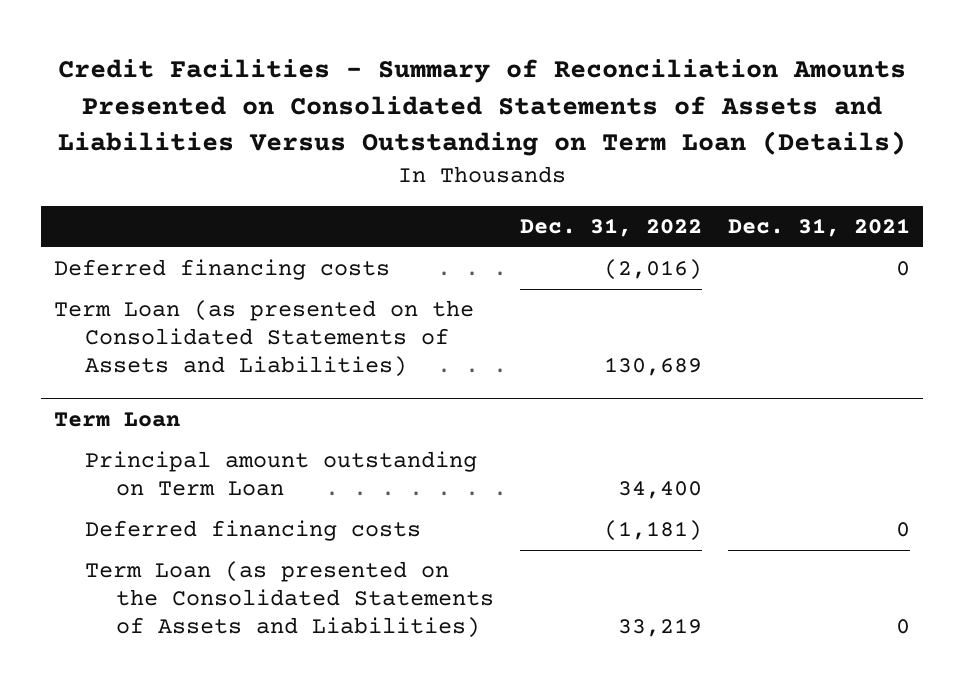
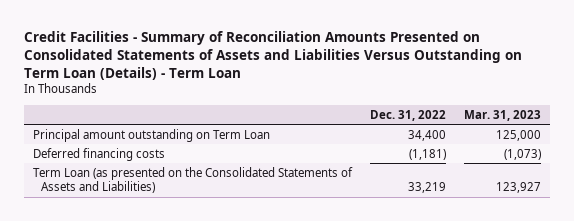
[57,59,906,157] Credit Facilities - Summary of Reconciliation Amounts Presented on Consolidated Statements of Assets and Liabilities Versus Outstanding on Term Loan (Details) -> [23,30,522,80] Credit Facilities - Summary of Reconciliation Amounts Presented on Consolidated Statements of Assets and Liabilities Versus Outstanding on Term Loan (Details) - Term Loan
[727,218,910,238] Dec. 31, 2021 -> none
none -> [463,109,541,121] Mar. 31, 2023
[53,259,390,281] Deferred financing costs -> none
[53,300,474,377] Term Loan (as presented on the Consolidated Statements of Assets and Liabilities) -> none
[53,412,180,428] Term Loan -> none

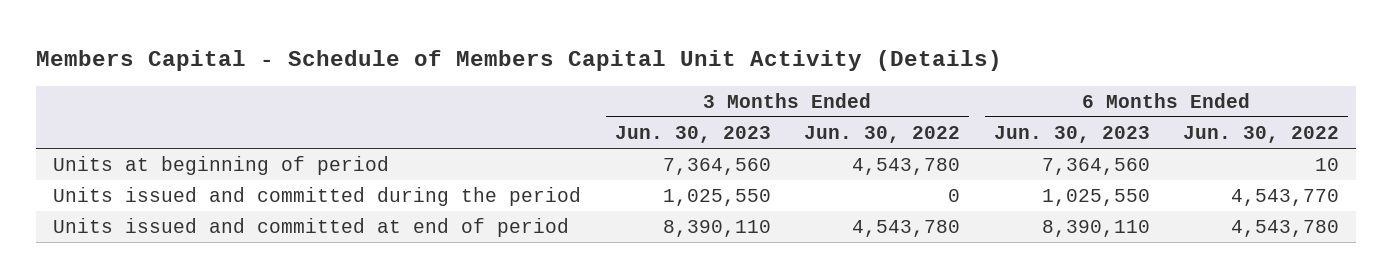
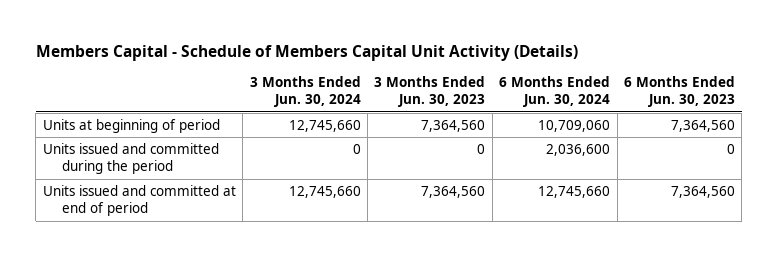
[804,125,961,143] Jun. 30, 2022 -> none
[1183,125,1340,143] Jun. 30, 2022 -> none
none -> [249,76,361,108] 3 Months Ended Jun. 30, 2024
none -> [499,76,611,108] 6 Months Ended Jun. 30, 2024
[662,188,771,206] 1,025,550 -> [477,143,486,154] 0
[1041,188,1150,206] 1,025,550 -> [727,143,736,154] 0
[662,219,771,237] 8,390,110 -> [421,185,486,198] 7,364,560
[1041,219,1150,237] 8,390,110 -> [671,185,736,198] 7,364,560

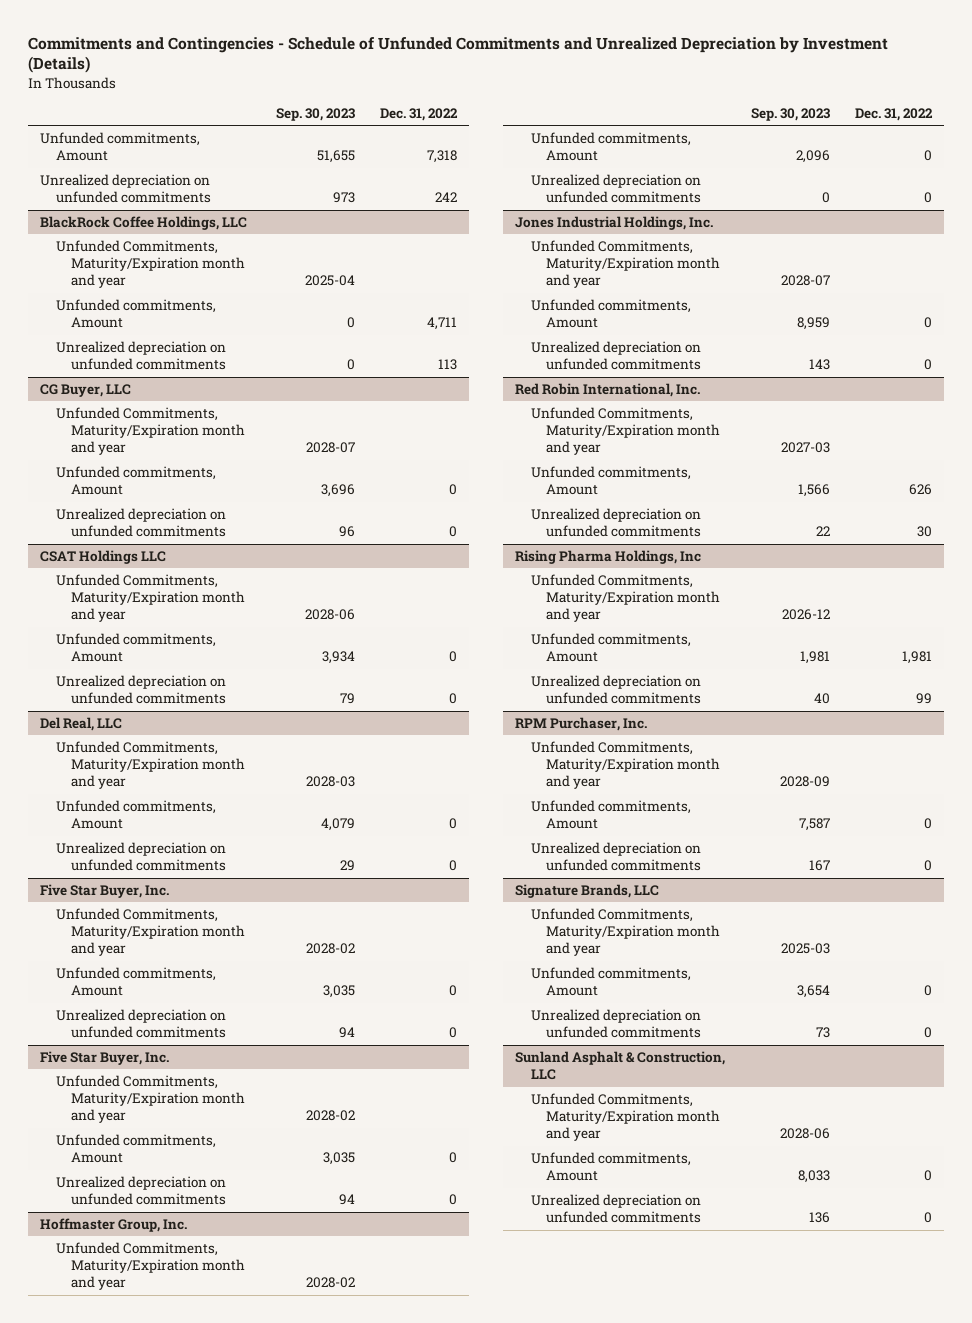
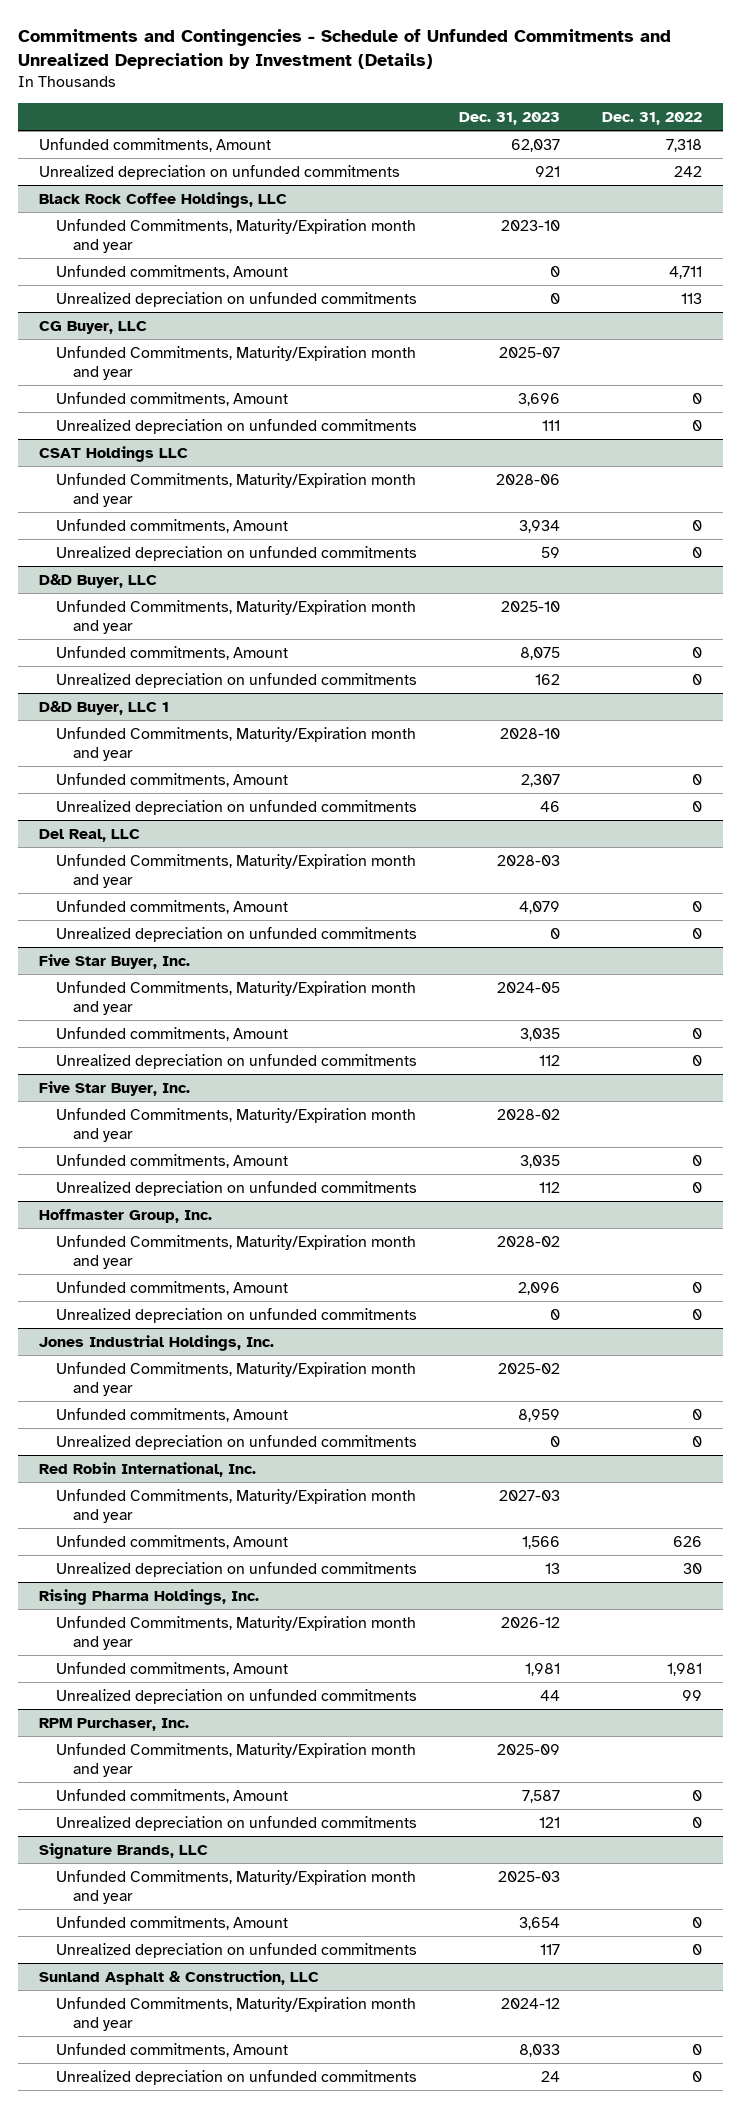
[275,107,355,121] Sep. 30, 2023 -> none
none -> [459,111,561,125] Dec. 31, 2023
[40,216,248,231] BlackRock Coffee Holdings, LLC -> [38,192,287,209] Black Rock Coffee Holdings, LLC
none -> [38,574,157,589] D&D Buyer, LLC
none -> [56,600,417,634] Unfunded Commitments, Maturity/Expiration month and year
none -> [56,646,289,661] Unfunded commitments, Amount
none -> [56,673,418,689] Unrealized depreciation on unfunded commitments
none -> [38,701,169,716] D&D Buyer, LLC 1
none -> [56,727,417,761] Unfunded Commitments, Maturity/Expiration month and year
none -> [56,773,289,788] Unfunded commitments, Amount
none -> [56,800,418,816] Unrealized depreciation on unfunded commitments
[515,550,702,565] Rising Pharma Holdings, Inc -> [38,1589,259,1606] Rising Pharma Holdings, Inc.

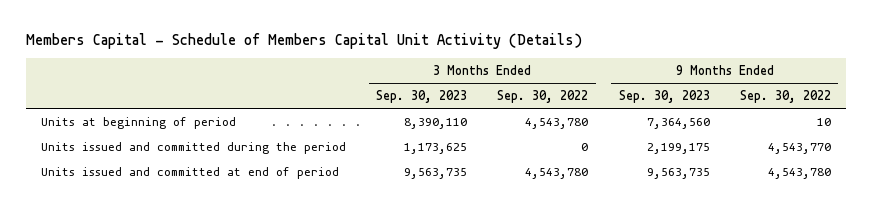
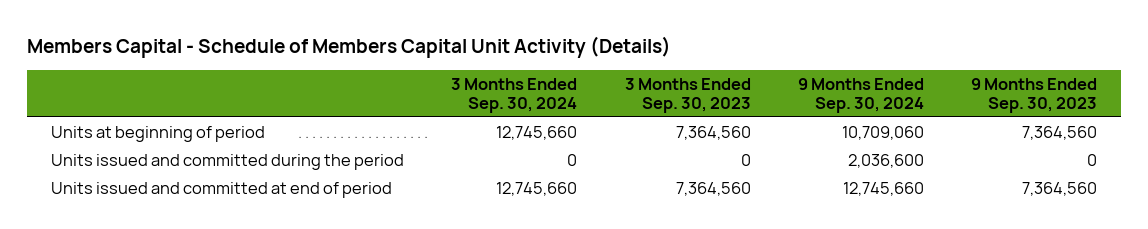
[497,89,589,103] Sep. 30, 2022 -> none
[739,89,831,103] Sep. 30, 2022 -> none
none -> [451,77,578,114] 3 Months Ended Sep. 30, 2024
none -> [797,77,924,114] 9 Months Ended Sep. 30, 2024
[404,117,468,129] 8,390,110 -> [675,125,751,140] 7,364,560
[404,142,468,154] 1,173,625 -> [740,153,751,166] 0
[646,142,710,154] 2,199,175 -> [1087,153,1098,166] 0
[404,167,468,179] 9,563,735 -> [675,181,751,196] 7,364,560
[646,167,710,179] 9,563,735 -> [1022,181,1098,196] 7,364,560

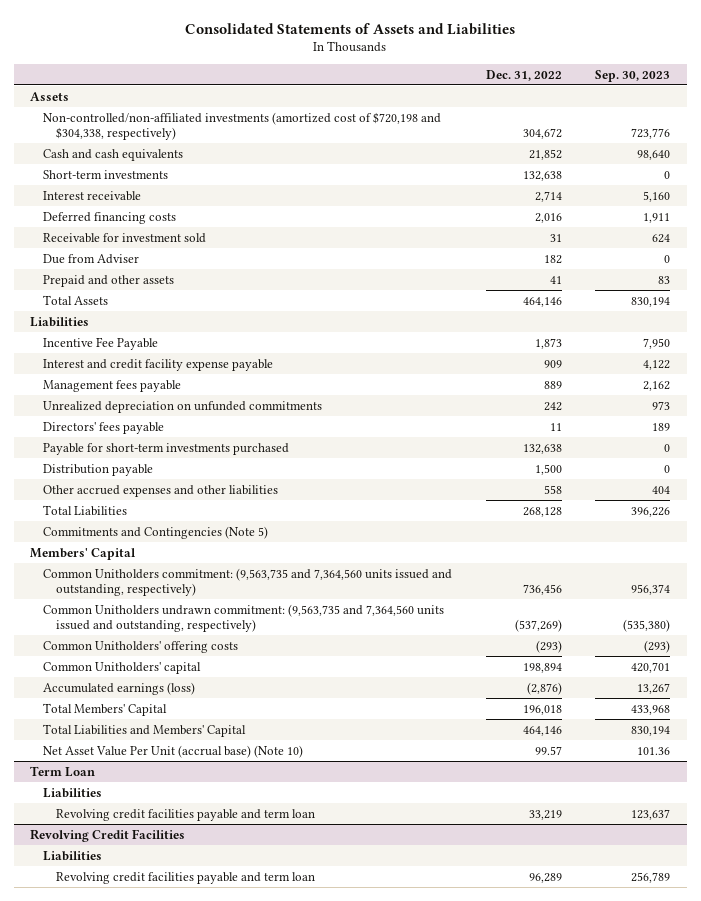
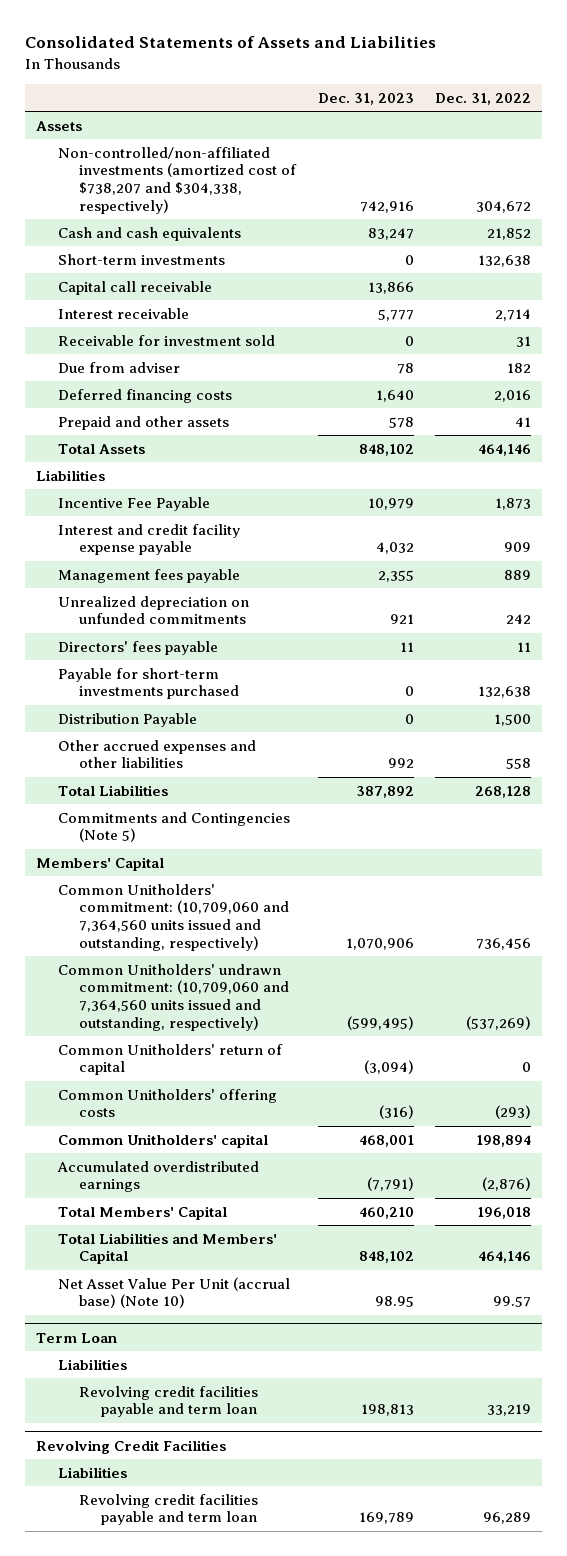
[595,69,671,82] Sep. 30, 2023 -> none
none -> [317,92,414,105] Dec. 31, 2023
[43,111,442,140] Non-controlled/non-affiliated investments (amortized cost of $720,198 and $304,338, respectively) -> [57,146,298,214] Non-controlled/non-affiliated investments (amortized cost of $738,207 and $304,338, respectively)
none -> [57,280,212,295] Capital call receivable
[43,253,140,264] Due from Adviser -> [57,361,180,373] Due from adviser
[43,211,177,224] Deferred financing costs -> [57,388,232,403] Deferred financing costs
[43,463,154,476] Distribution payable -> [57,712,197,727] Distribution Payable
[43,567,453,596] Common Unitholders commitment: (9,563,735 and 7,364,560 units issued and outstanding, respectively) -> [57,883,290,951] Common Unitholders' commitment: (10,709,060 and 7,364,560 units issued and outstanding, respectively)
[43,603,445,632] Common Unitholders undrawn commitment: (9,563,735 and 7,364,560 units issued and outstanding, respectively) -> [57,963,290,1031] Common Unitholders' undrawn commitment: (10,709,060 and 7,364,560 units issued and outstanding, respectively)
none -> [57,1043,283,1076] Common Unitholders' return of capital
[43,681,196,695] Accumulated earnings (loss) -> [56,1160,259,1193] Accumulated overdistributed earnings

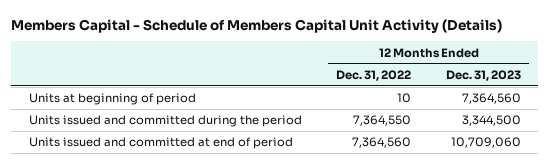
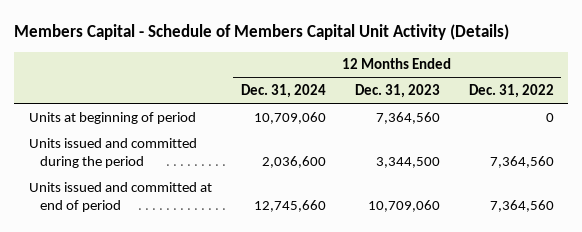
none -> [240,83,326,98] Dec. 31, 2024
[397,93,412,104] 10 -> [545,112,554,122] 0
[353,115,412,127] 7,364,550 -> [489,155,554,168] 7,364,560

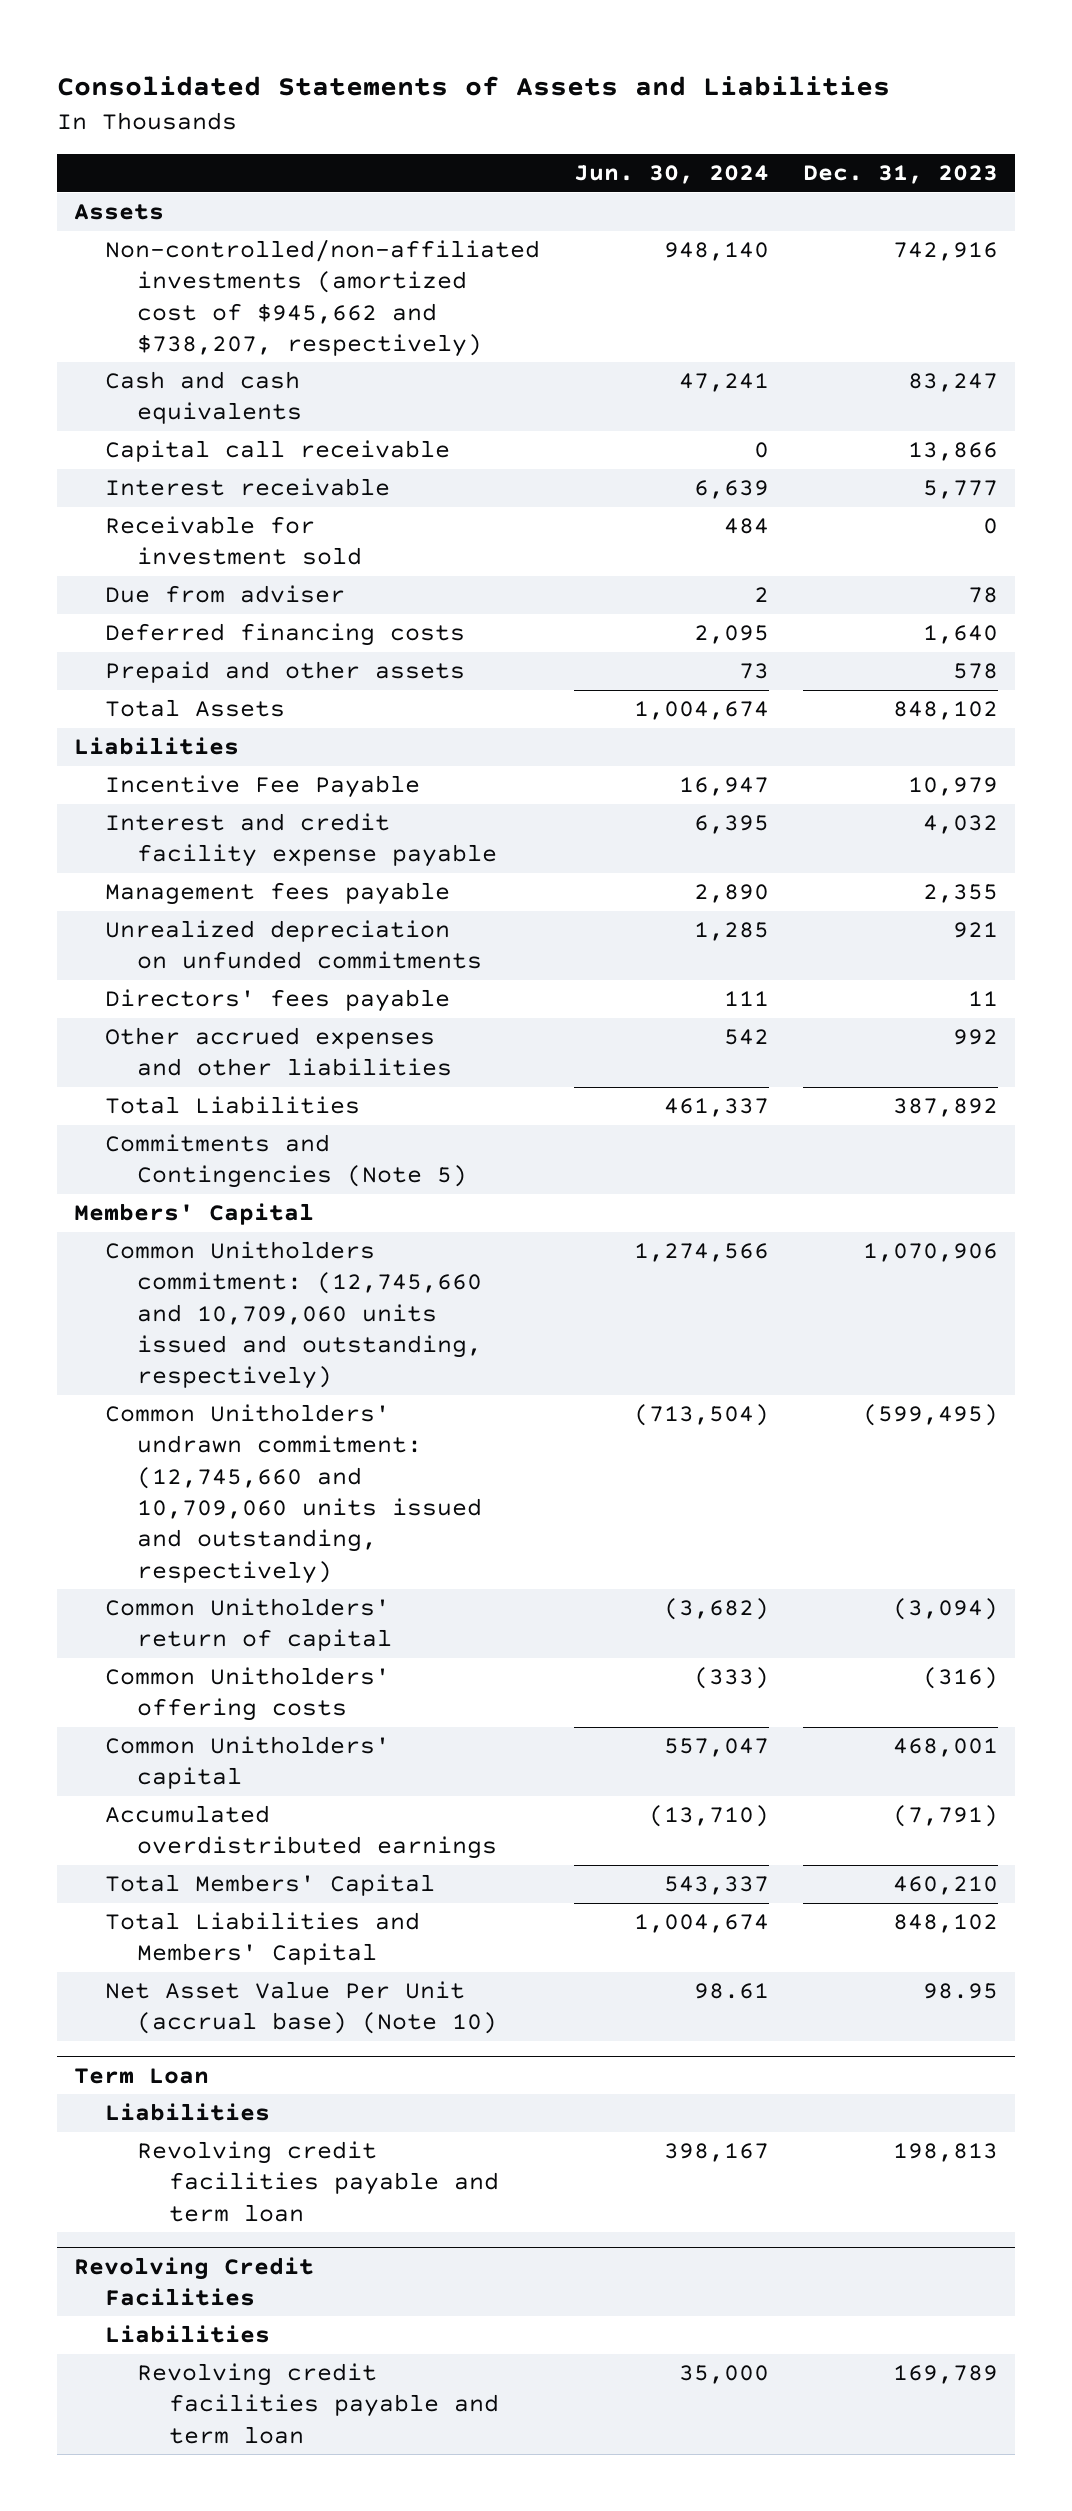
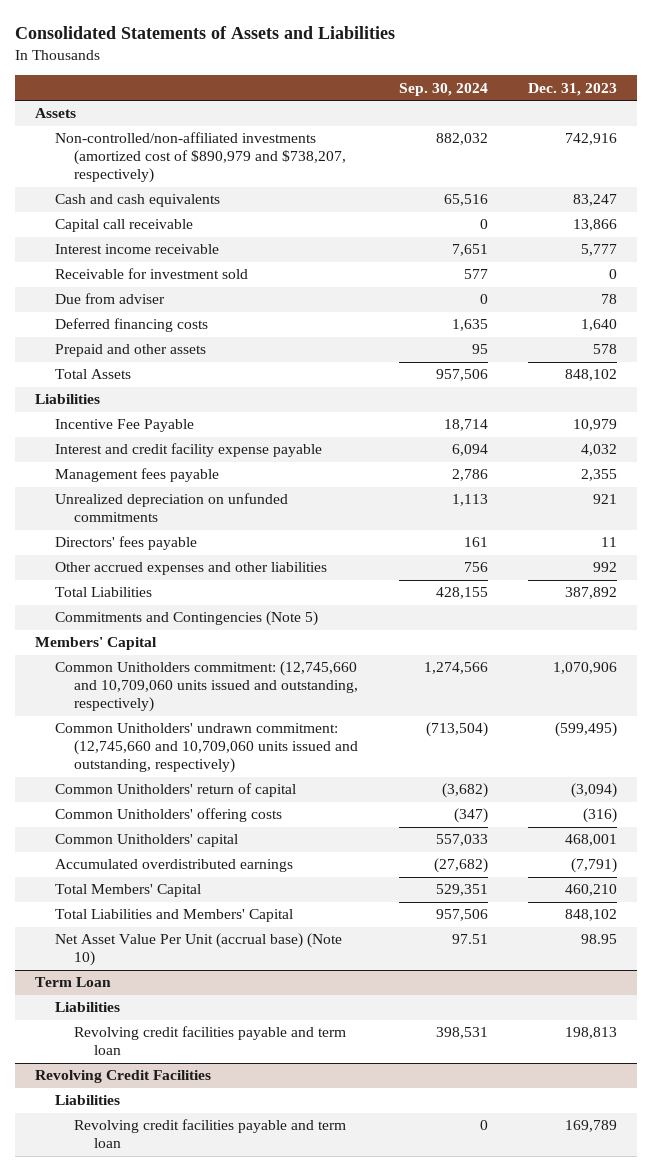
[574,165,770,185] Jun. 30, 2024 -> none
none -> [398,82,488,96] Sep. 30, 2024
[105,239,541,358] Non-controlled/non-affiliated investments (amortized cost of $945,662 and $738,207, respectively) -> [54,132,347,184] Non-controlled/non-affiliated investments (amortized cost of $890,979 and $738,207, respectively)
[105,478,391,497] Interest receivable -> [54,244,219,255] Interest income receivable

